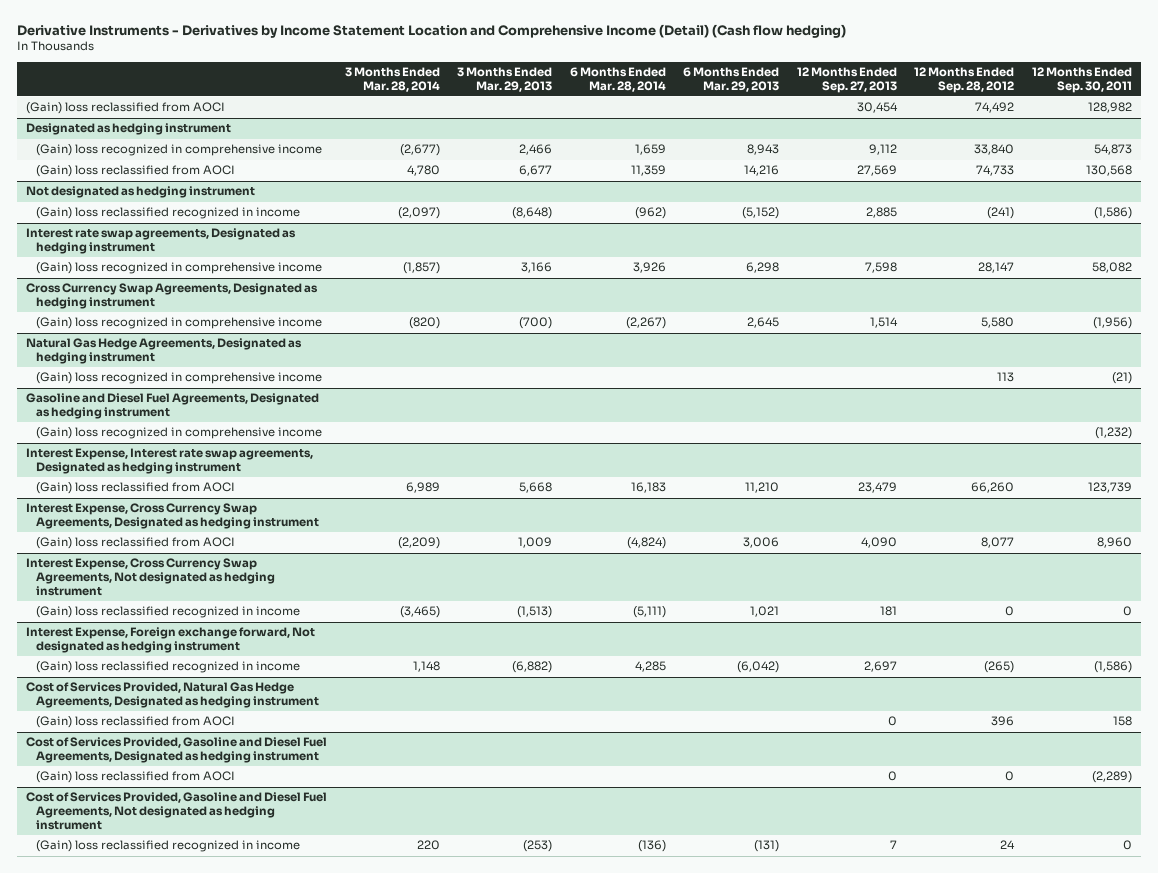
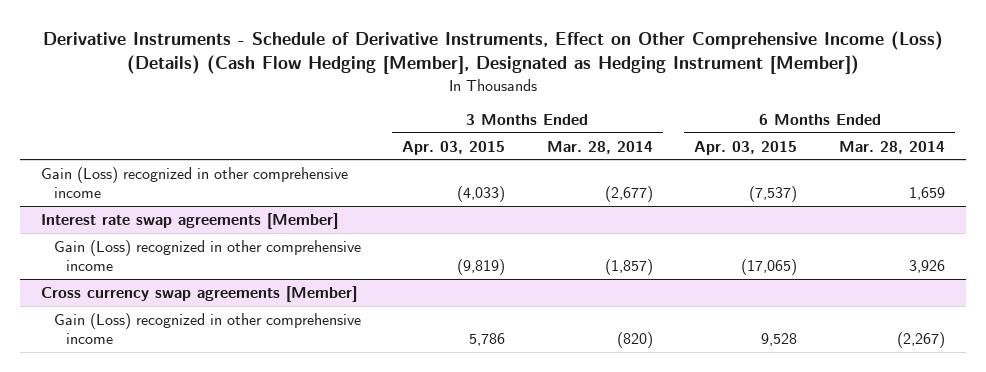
[17,23,847,38] Derivative Instruments - Derivatives by Income Statement Location and Comprehensive Income (Detail) (Cash flow hedging) -> [43,30,944,75] Derivative Instruments - Schedule of Derivative Instruments, Effect on Other Comprehensive Income (Loss) (Details) (Cash Flow Hedging [Member], Designated as Hedging Instrument [Member])
[457,67,553,92] 3 Months Ended Mar. 29, 2013 -> none
[683,67,780,92] 6 Months Ended Mar. 29, 2013 -> none
[796,67,897,93] 12 Months Ended Sep. 27, 2013 -> none
[914,67,1015,93] 12 Months Ended Sep. 28, 2012 -> none
[1031,67,1132,93] 12 Months Ended Sep. 30, 2011 -> none
none -> [402,140,506,155] Apr. 03, 2015
none -> [694,140,798,155] Apr. 03, 2015
[26,102,226,115] (Gain) loss reclassified from AOCI -> none
[26,123,232,136] Designated as hedging instrument -> none
[35,165,235,178] (Gain) loss reclassified from AOCI -> none
[26,186,256,199] Not designated as hedging instrument -> none
[35,207,300,220] (Gain) loss reclassified recognized in income -> none
[26,228,297,255] Interest rate swap agreements, Designated as hedging instrument -> none
[26,283,319,310] Cross Currency Swap Agreements, Designated as hedging instrument -> none
[26,338,303,365] Natural Gas Hedge Agreements, Designated as hedging instrument -> none
[35,372,322,385] (Gain) loss recognized in comprehensive income -> none
[26,393,320,420] Gasoline and Diesel Fuel Agreements, Designated as hedging instrument -> none
[35,427,322,440] (Gain) loss recognized in comprehensive income -> none
[26,448,314,475] Interest Expense, Interest rate swap agreements, Designated as hedging instrument -> none
[35,482,235,495] (Gain) loss reclassified from AOCI -> none
[26,503,319,530] Interest Expense, Cross Currency Swap Agreements, Designated as hedging instrument -> none
[35,537,235,550] (Gain) loss reclassified from AOCI -> none
[26,558,275,596] Interest Expense, Cross Currency Swap Agreements, Not designated as hedging instrument -> none
[35,606,300,619] (Gain) loss reclassified recognized in income -> none
[26,627,316,654] Interest Expense, Foreign exchange forward, Not designated as hedging instrument -> none
[35,661,300,674] (Gain) loss reclassified recognized in income -> none
[26,682,319,709] Cost of Services Provided, Natural Gas Hedge Agreements, Designated as hedging instrument -> none
[35,716,235,729] (Gain) loss reclassified from AOCI -> none
[26,737,328,764] Cost of Services Provided, Gasoline and Diesel Fuel Agreements, Designated as hedging instrument -> none
[35,771,235,784] (Gain) loss reclassified from AOCI -> none
[26,792,328,830] Cost of Services Provided, Gasoline and Diesel Fuel Agreements, Not designated as hedging instrument -> none
[35,840,300,853] (Gain) loss reclassified recognized in income -> none
[35,144,322,157] (Gain) loss recognized in comprehensive income -> [41,166,349,199] Gain (Loss) recognized in other comprehensive income
none -> [41,212,339,229] Interest rate swap agreements [Member]
[35,262,322,275] (Gain) loss recognized in comprehensive income -> [53,239,361,272] Gain (Loss) recognized in other comprehensive income
none -> [41,285,358,302] Cross currency swap agreements [Member]
[35,317,322,330] (Gain) loss recognized in comprehensive income -> [53,312,361,345] Gain (Loss) recognized in other comprehensive income

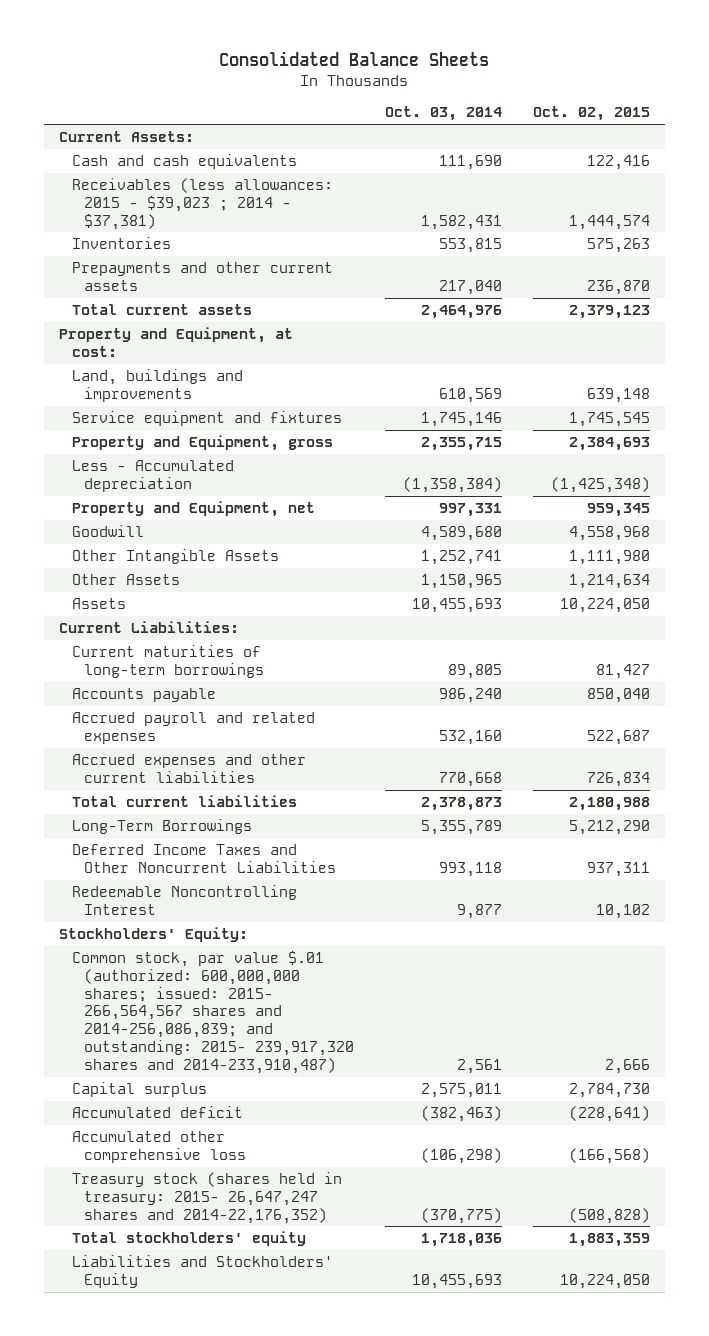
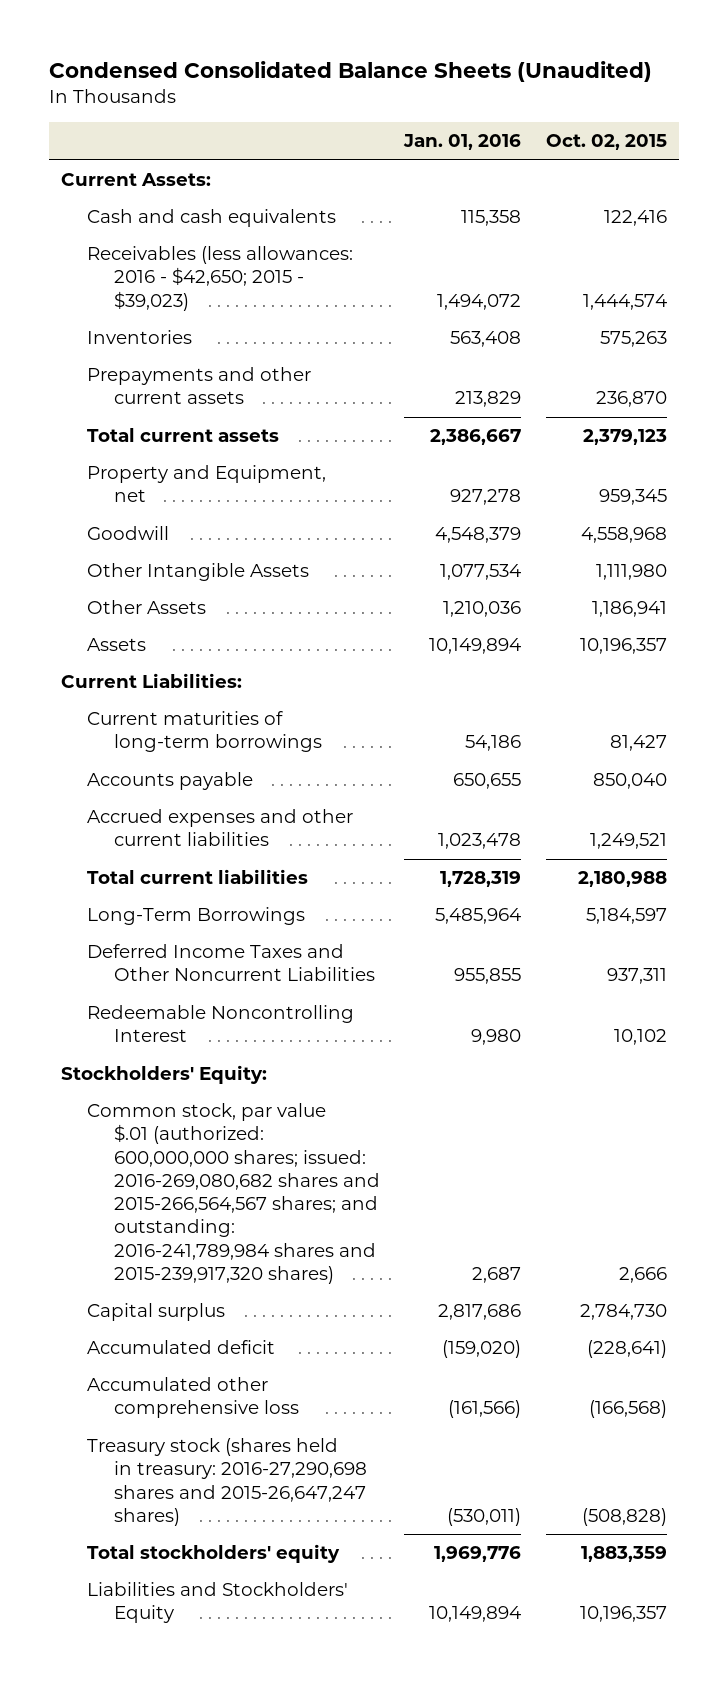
[219,51,490,67] Consolidated Balance Sheets -> [49,61,653,83] Condensed Consolidated Balance Sheets (Unaudited)
[384,106,502,122] Oct. 03, 2014 -> none
none -> [403,134,522,151] Jan. 01, 2016
[71,177,333,230] Receivables (less allowances: 2015 - $39,023 ; 2014 - $37,381) -> [87,246,354,311] Receivables (less allowances: 2016 - $42,650; 2015 - $39,023)
[59,326,294,357] Property and Equipment, at cost: -> none
[71,368,243,402] Land, buildings and improvements -> none
[71,410,342,426] Service equipment and fixtures -> none
[71,434,333,451] Property and Equipment, gross -> none
[71,459,234,492] Less - Accumulated depreciation -> none
[568,573,650,589] 1,214,634 -> [591,601,667,618] 1,186,941
[559,597,650,613] 10,224,050 -> [579,638,667,655] 10,196,357
[71,711,315,744] Accrued payroll and related expenses -> none
[586,771,650,787] 726,834 -> [589,833,667,850] 1,249,521
[568,819,650,835] 5,212,290 -> [585,908,667,925] 5,184,597
[71,950,355,1075] Common stock, par value $.01 (authorized: 600,000,000 shares; issued: 2015- 266,564,567 shares and 2014-256,086,839; and outstanding: 2015- 239,917,320 shares and 2014-233,910,487) -> [87,1103,380,1284] Common stock, par value $.01 (authorized: 600,000,000 shares; issued: 2016-269,080,682 shares and 2015-266,564,567 shares; and outstanding: 2016-241,789,984 shares and 2015-239,917,320 shares)
[71,1171,342,1224] Treasury stock (shares held in treasury: 2015- 26,647,247 shares and 2014-22,176,352) -> [87,1438,367,1526] Treasury stock (shares held in treasury: 2016-27,290,698 shares and 2015-26,647,247 shares)
[559,1273,650,1289] 10,224,050 -> [579,1606,667,1623] 10,196,357

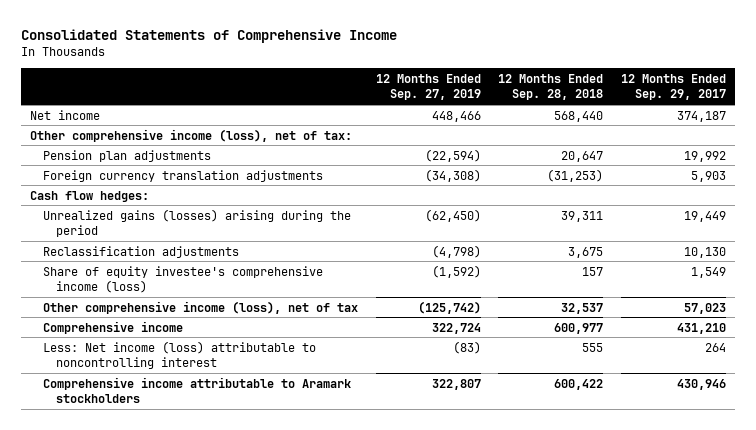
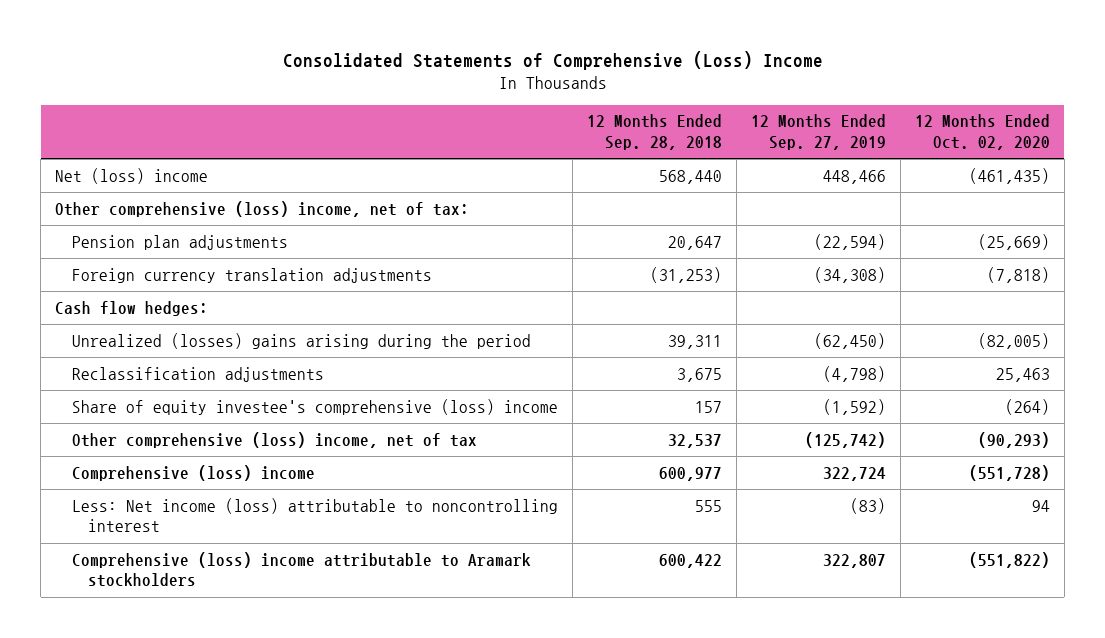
[21,29,398,44] Consolidated Statements of Comprehensive Income -> [282,51,823,71] Consolidated Statements of Comprehensive (Loss) Income
[620,74,726,101] 12 Months Ended Sep. 29, 2017 -> none
none -> [914,114,1050,151] 12 Months Ended Oct. 02, 2020
[30,109,101,120] Net income -> [55,167,209,184] Net (loss) income
[30,128,353,142] Other comprehensive income (loss), net of tax: -> [55,200,470,217] Other comprehensive (loss) income, net of tax:
[43,208,352,237] Unrealized gains (losses) arising during the period -> [71,332,531,349] Unrealized (losses) gains arising during the period
[43,265,324,293] Share of equity investee's comprehensive income (loss) -> [71,398,558,415] Share of equity investee's comprehensive (loss) income
[43,300,359,314] Other comprehensive income (loss), net of tax -> [71,431,477,448] Other comprehensive (loss) income, net of tax
[43,320,184,334] Comprehensive income -> [71,464,315,481] Comprehensive (loss) income
[43,376,352,403] Comprehensive income attributable to Aramark stockholders -> [71,551,531,588] Comprehensive (loss) income attributable to Aramark stockholders

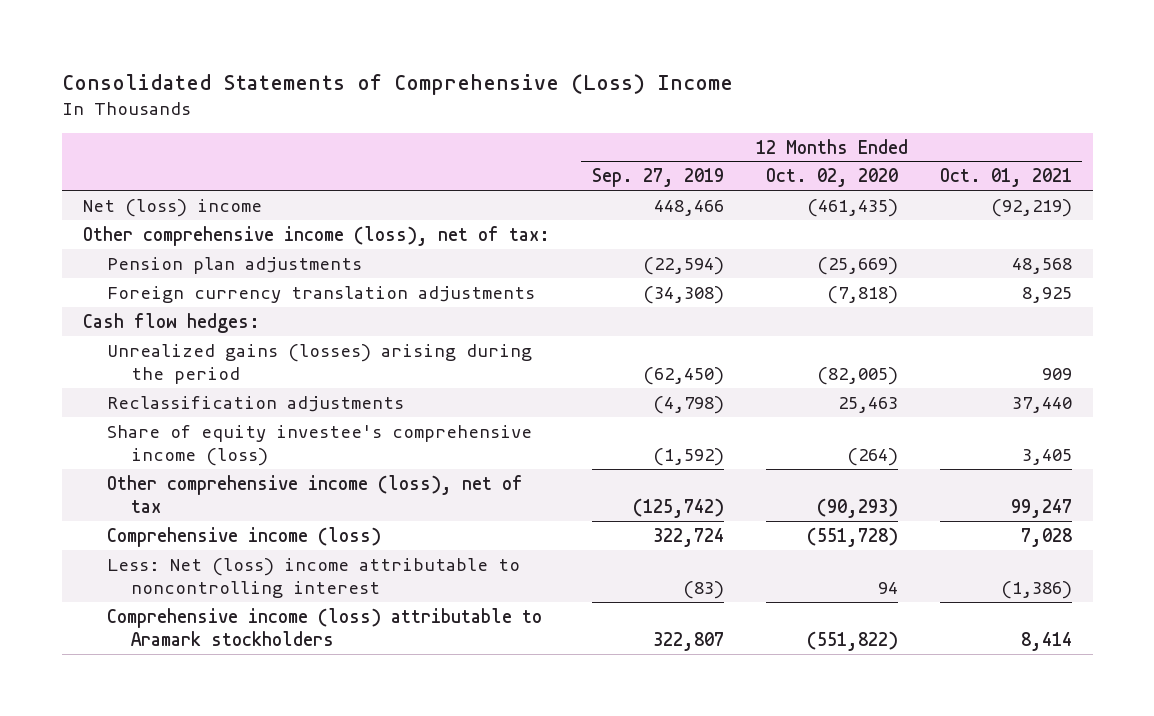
[586,114,722,151] 12 Months Ended Sep. 28, 2018 -> none
none -> [939,168,1072,188] Oct. 01, 2021
[55,200,470,217] Other comprehensive (loss) income, net of tax: -> [82,225,550,246] Other comprehensive income (loss), net of tax:
[71,332,531,349] Unrealized (losses) gains arising during the period -> [107,343,533,385] Unrealized gains (losses) arising during the period
[71,398,558,415] Share of equity investee's comprehensive (loss) income -> [107,424,533,467] Share of equity investee's comprehensive income (loss)
[71,431,477,448] Other comprehensive (loss) income, net of tax -> [107,474,524,514] Other comprehensive income (loss), net of tax
[71,464,315,481] Comprehensive (loss) income -> [107,526,382,547] Comprehensive income (loss)
[71,497,558,533] Less: Net income (loss) attributable to noncontrolling interest -> [107,557,521,599] Less: Net (loss) income attributable to noncontrolling interest
[71,551,531,588] Comprehensive (loss) income attributable to Aramark stockholders -> [107,607,543,647] Comprehensive income (loss) attributable to Aramark stockholders

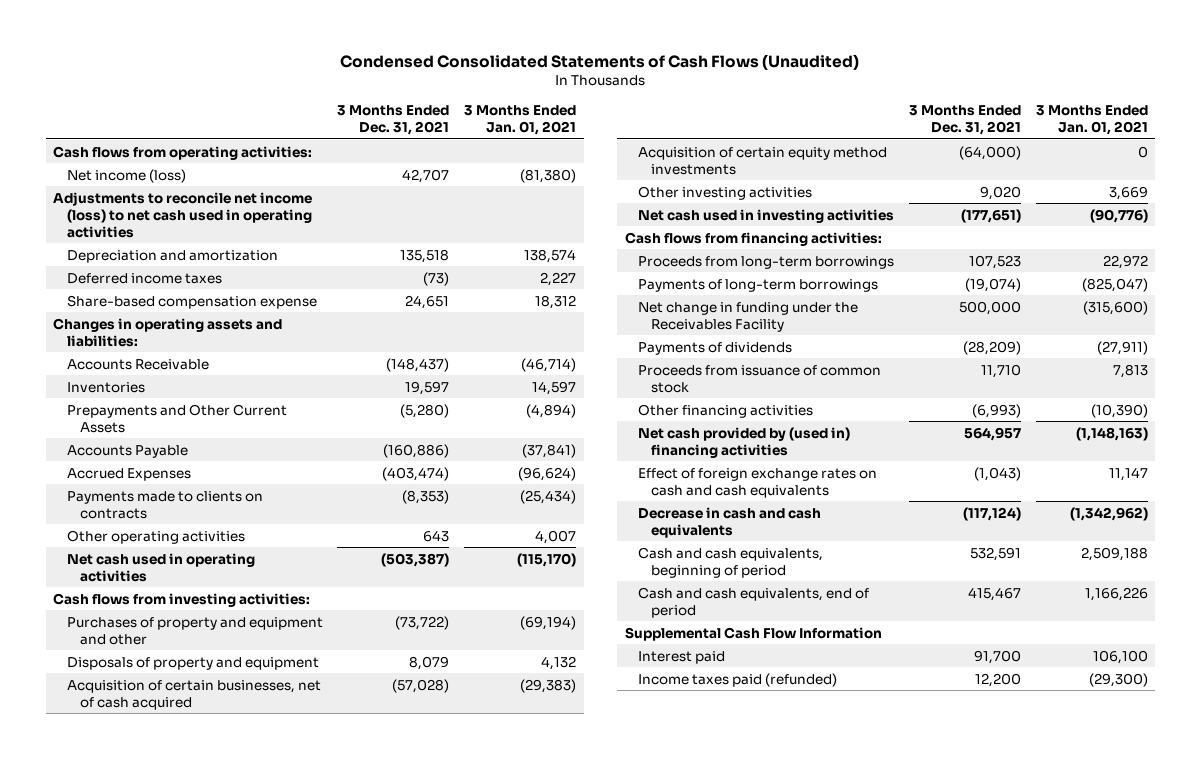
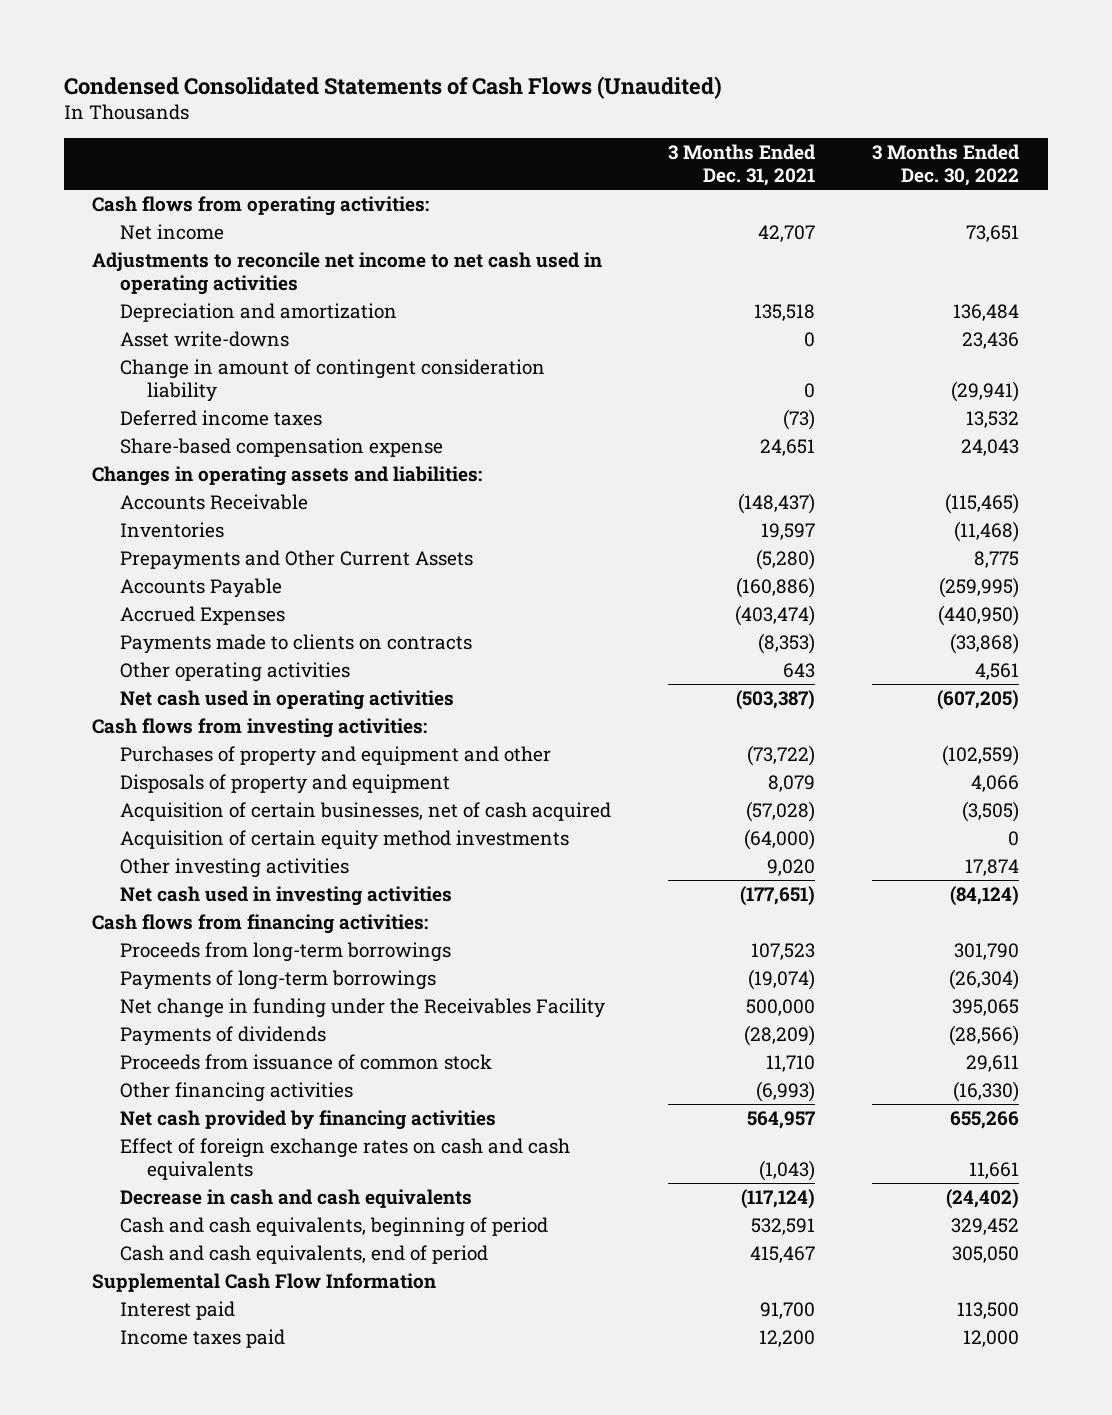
[464,104,577,135] 3 Months Ended Jan. 01, 2021 -> none
none -> [872,144,1020,187] 3 Months Ended Dec. 30, 2022
[66,168,186,183] Net income (loss) -> [119,223,224,240] Net income
[53,191,313,238] Adjustments to reconcile net income (loss) to net cash used in operating activities -> [92,251,603,295] Adjustments to reconcile net income to net cash used in operating activities
none -> [119,330,289,347] Asset write-downs
none -> [119,358,545,402] Change in amount of contingent consideration liability
[638,426,851,458] Net cash provided by (used in) financing activities -> [119,1109,496,1130] Net cash provided by financing activities
[638,672,838,687] Income taxes paid (refunded) -> [119,1328,285,1348] Income taxes paid

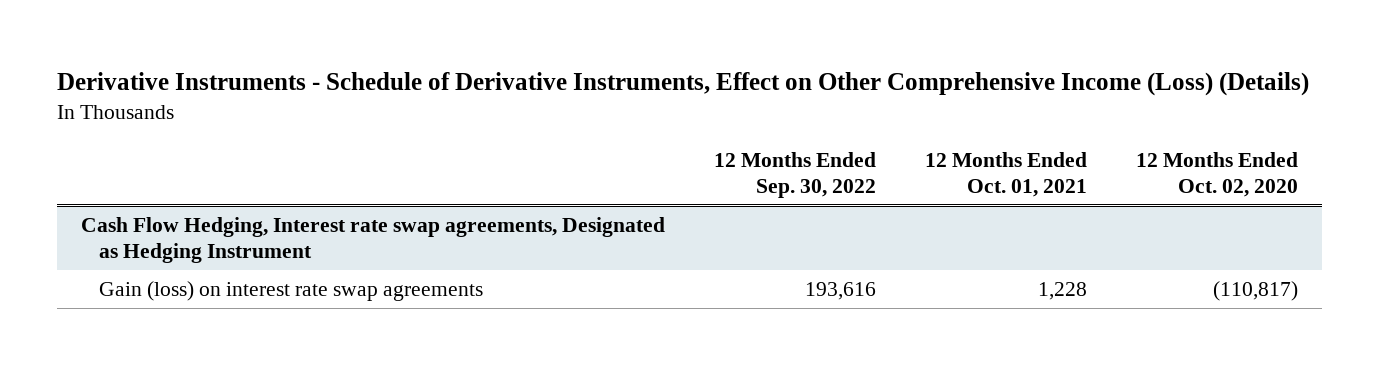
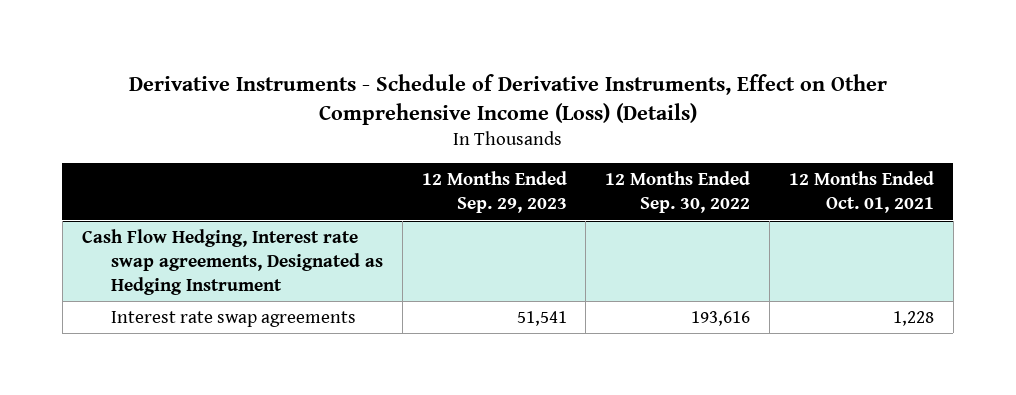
[1135,152,1298,197] 12 Months Ended Oct. 02, 2020 -> none
none -> [421,171,567,214] 12 Months Ended Sep. 29, 2023
[98,281,483,302] Gain (loss) on interest rate swap agreements -> [110,310,356,327] Interest rate swap agreements

